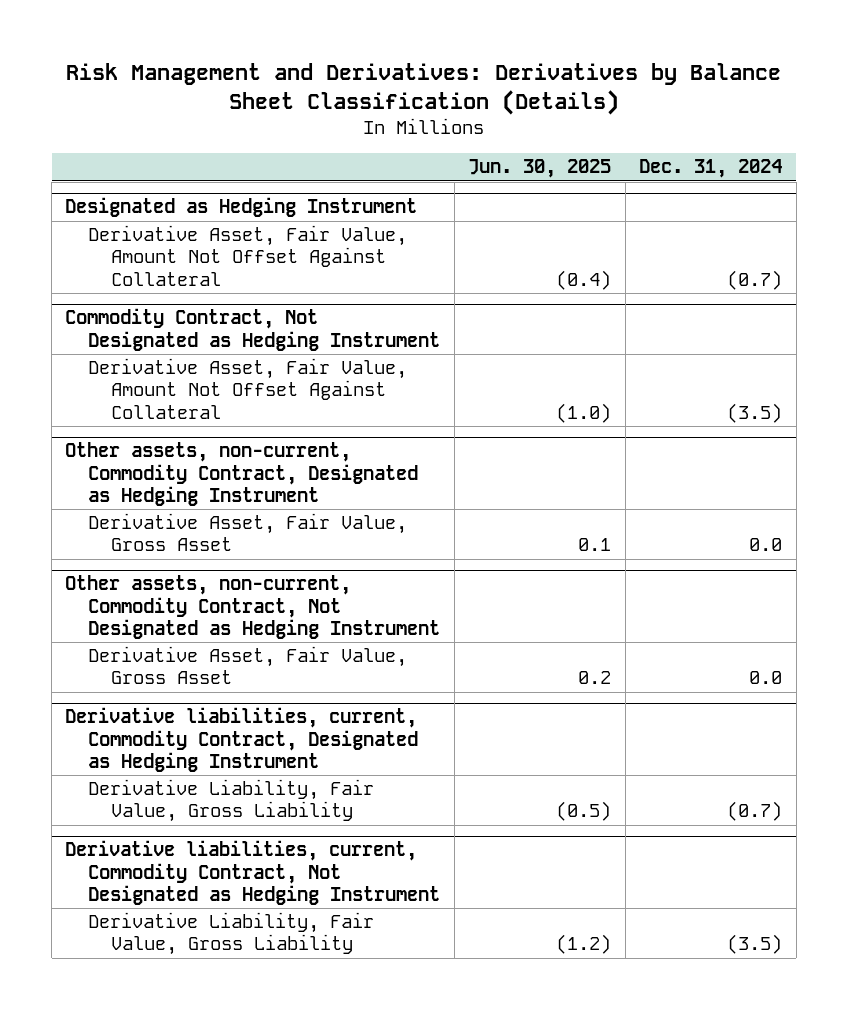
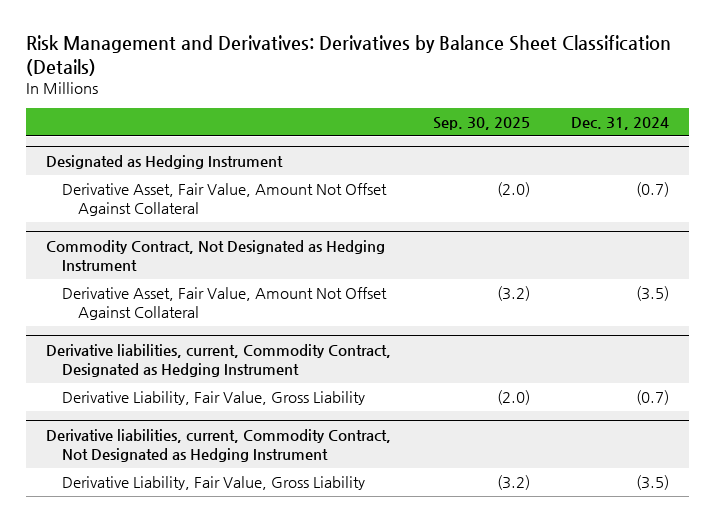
[468,159,612,179] Jun. 30, 2025 -> none
none -> [432,117,530,131] Sep. 30, 2025
[65,442,419,506] Other assets, non-current, Commodity Contract, Designated as Hedging Instrument -> none
[88,513,408,552] Derivative Asset, Fair Value, Gross Asset -> none
[65,575,441,639] Other assets, non-current, Commodity Contract, Not Designated as Hedging Instrument -> none
[88,646,408,685] Derivative Asset, Fair Value, Gross Asset -> none

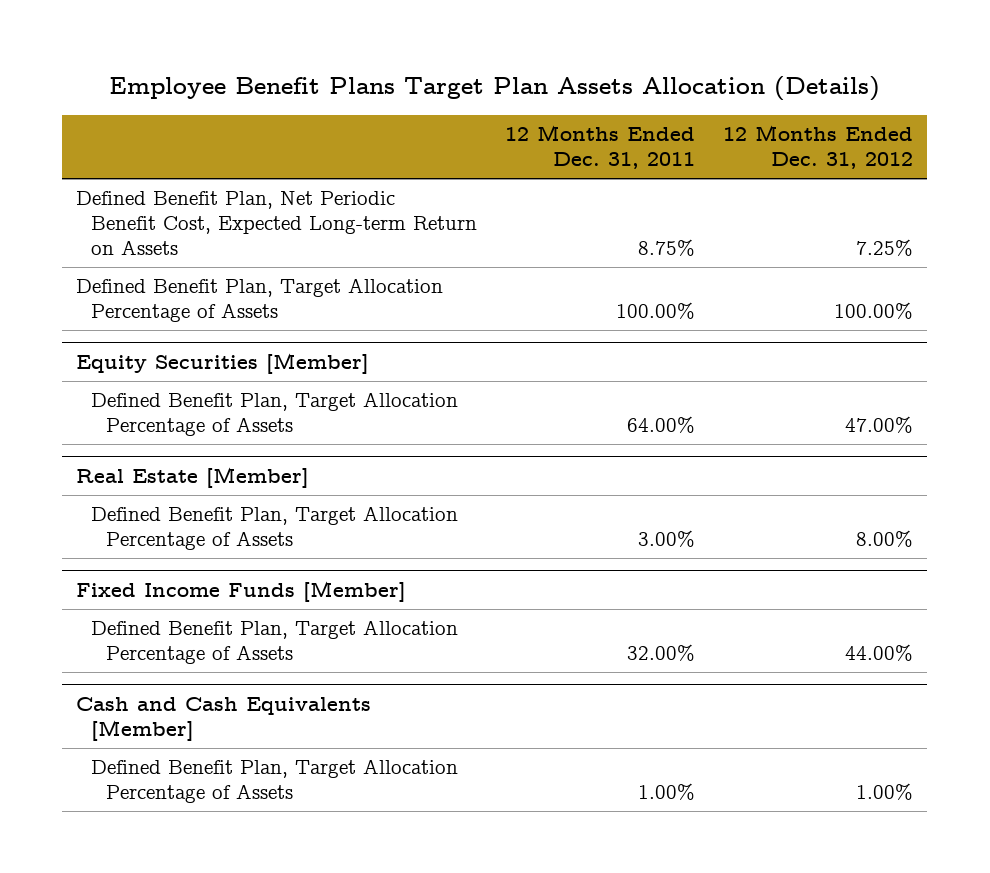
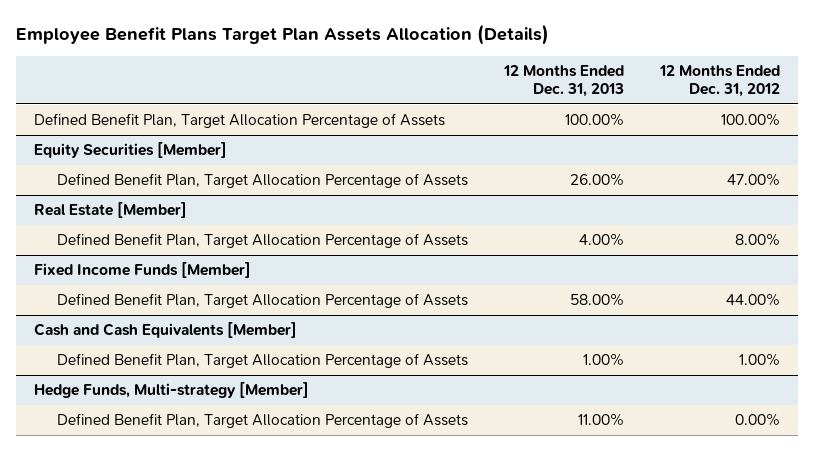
[505,125,696,170] 12 Months Ended Dec. 31, 2011 -> none
none -> [503,65,625,98] 12 Months Ended Dec. 31, 2013
[76,191,478,256] Defined Benefit Plan, Net Periodic Benefit Cost, Expected Long-term Return on Assets -> none
none -> [33,382,309,399] Hedge Funds, Multi-strategy [Member]
none -> [57,413,469,429] Defined Benefit Plan, Target Allocation Percentage of Assets

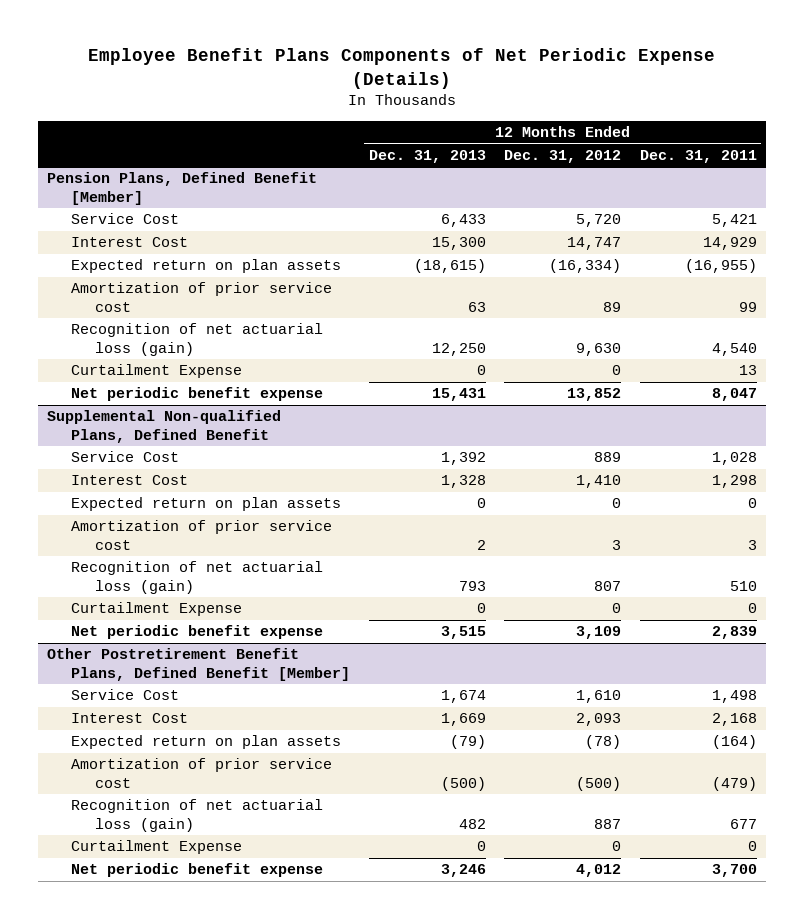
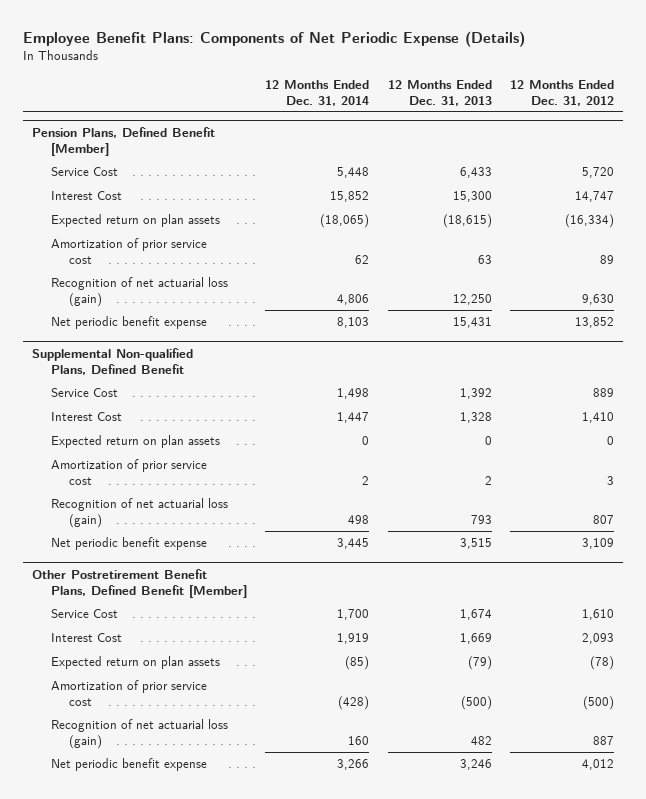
[87,48,715,89] Employee Benefit Plans Components of Net Periodic Expense (Details) -> [23,30,526,47] Employee Benefit Plans: Components of Net Periodic Expense (Details)
[639,149,757,163] Dec. 31, 2011 -> none
none -> [265,79,370,106] 12 Months Ended Dec. 31, 2014
[71,364,243,379] Curtailment Expense -> none
[71,602,243,617] Curtailment Expense -> none
[71,840,243,855] Curtailment Expense -> none

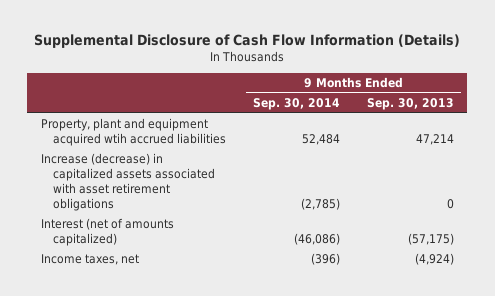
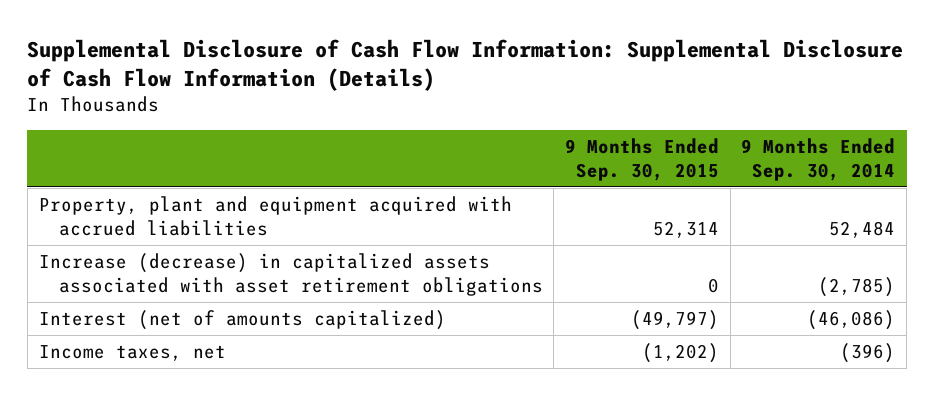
[34,34,461,49] Supplemental Disclosure of Cash Flow Information (Details) -> [27,38,904,91] Supplemental Disclosure of Cash Flow Information: Supplemental Disclosure of Cash Flow Information (Details)
[367,98,455,111] Sep. 30, 2013 -> none
none -> [564,137,719,181] 9 Months Ended Sep. 30, 2015
[40,118,227,147] Property, plant and equipment acquired wtih accrued liabilities -> [38,195,512,237] Property, plant and equipment acquired with accrued liabilities

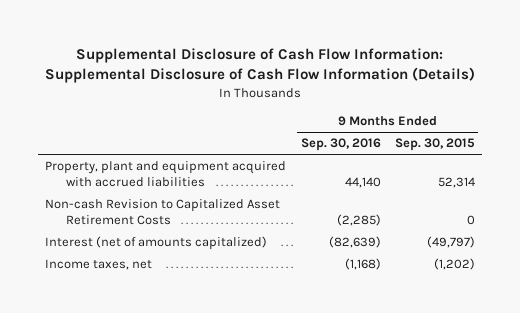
[741,137,896,181] 9 Months Ended Sep. 30, 2014 -> none
none -> [300,138,381,152] Sep. 30, 2016
[38,252,543,297] Increase (decrease) in capitalized assets associated with asset retirement obligations -> [45,199,281,226] Non-cash Revision to Capitalized Asset Retirement Costs

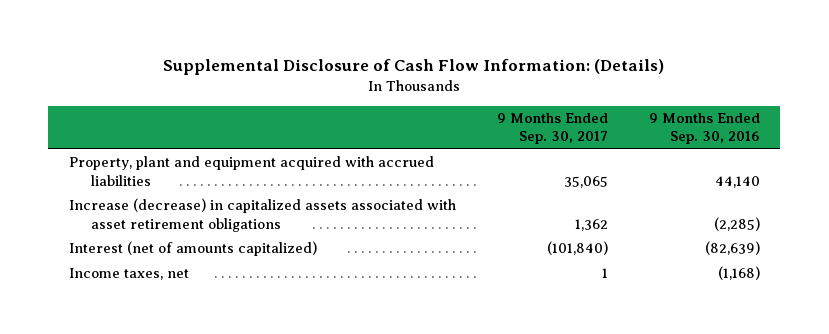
[45,47,476,84] Supplemental Disclosure of Cash Flow Information: Supplemental Disclosure of Cash Flow Information (Details) -> [163,59,665,76] Supplemental Disclosure of Cash Flow Information: (Details)
[394,138,475,152] Sep. 30, 2015 -> none
none -> [496,113,608,145] 9 Months Ended Sep. 30, 2017
[45,199,281,226] Non-cash Revision to Capitalized Asset Retirement Costs -> [68,198,456,232] Increase (decrease) in capitalized assets associated with asset retirement obligations

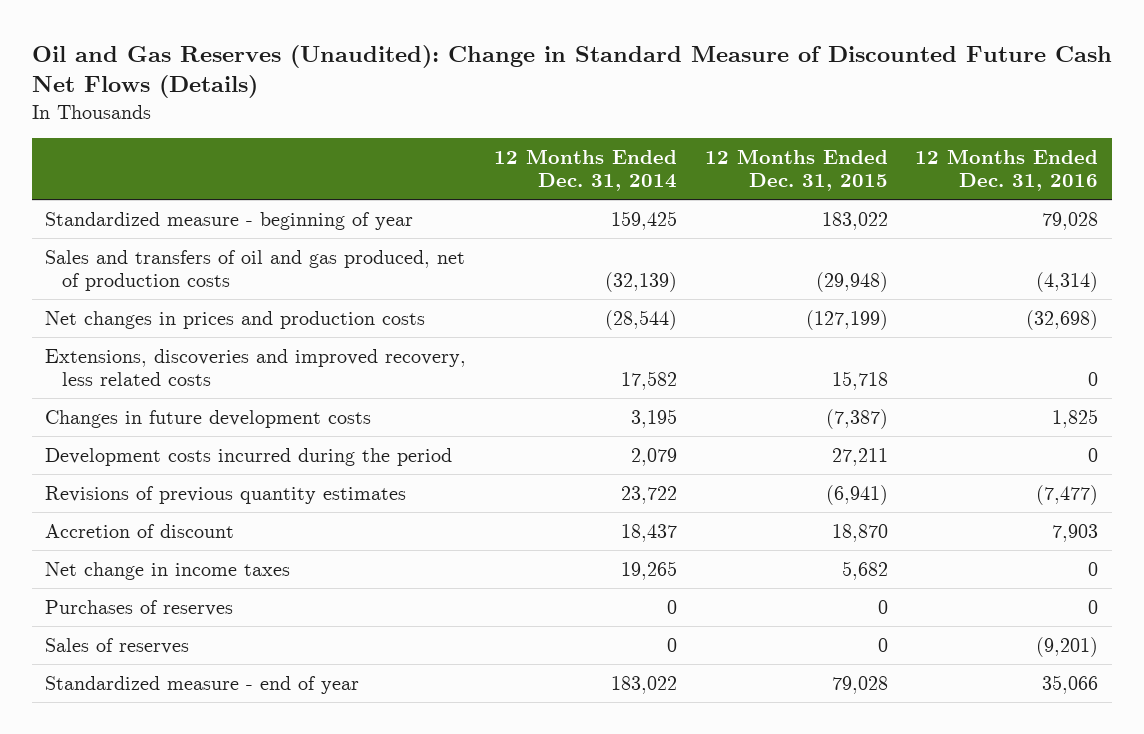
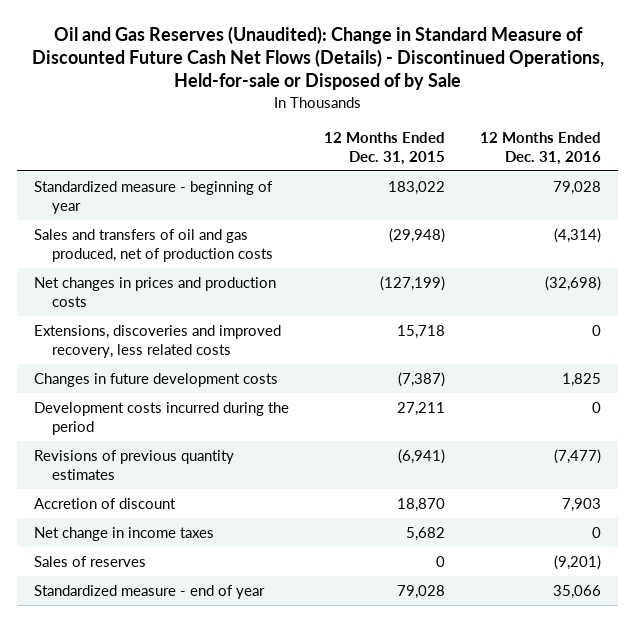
[31,44,1112,99] Oil and Gas Reserves (Unaudited): Change in Standard Measure of Discounted Future Cash Net Flows (Details) -> [31,25,604,91] Oil and Gas Reserves (Unaudited): Change in Standard Measure of Discounted Future Cash Net Flows (Details) - Discontinued Operations, Held-for-sale or Disposed of by Sale
[493,148,677,192] 12 Months Ended Dec. 31, 2014 -> none
[45,599,234,616] Purchases of reserves -> none

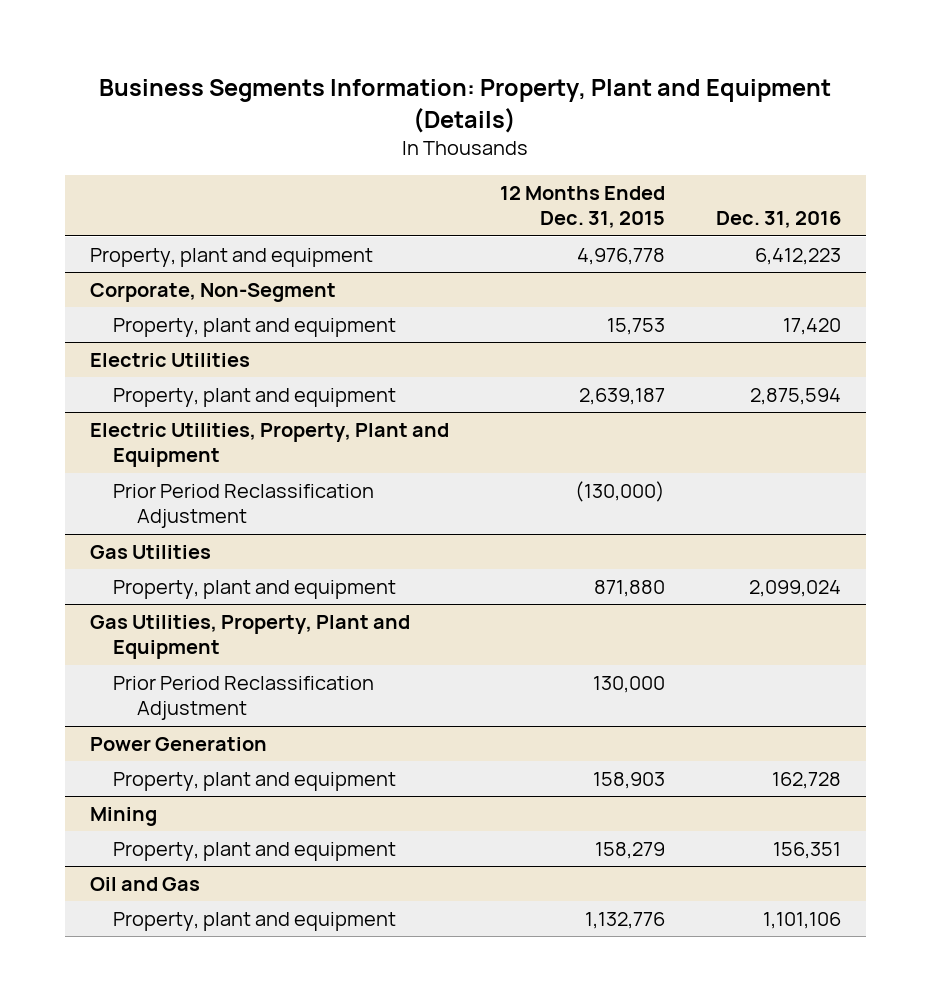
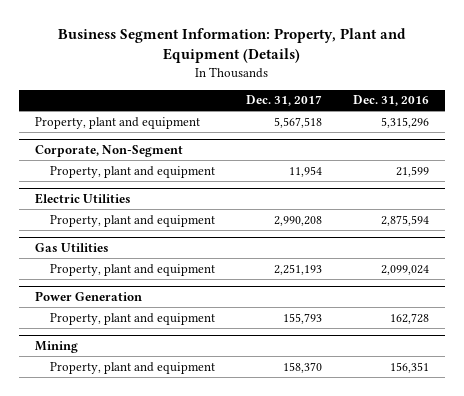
[99,79,832,133] Business Segments Information: Property, Plant and Equipment (Details) -> [58,28,407,64] Business Segment Information: Property, Plant and Equipment (Details)
[499,186,665,229] 12 Months Ended Dec. 31, 2015 -> none
none -> [245,95,322,107] Dec. 31, 2017
[754,248,841,266] 6,412,223 -> [381,116,430,128] 5,315,296
[782,318,841,336] 17,420 -> [396,165,430,177] 21,599
[90,423,450,468] Electric Utilities, Property, Plant and Equipment -> none
[113,484,375,529] Prior Period Reclassification Adjustment -> none
[90,615,411,660] Gas Utilities, Property, Plant and Equipment -> none
[113,676,375,721] Prior Period Reclassification Adjustment -> none
[90,877,201,892] Oil and Gas -> none
[113,912,397,932] Property, plant and equipment -> none

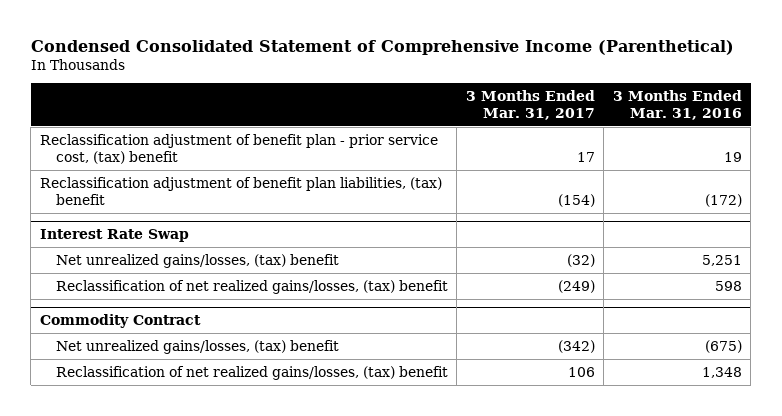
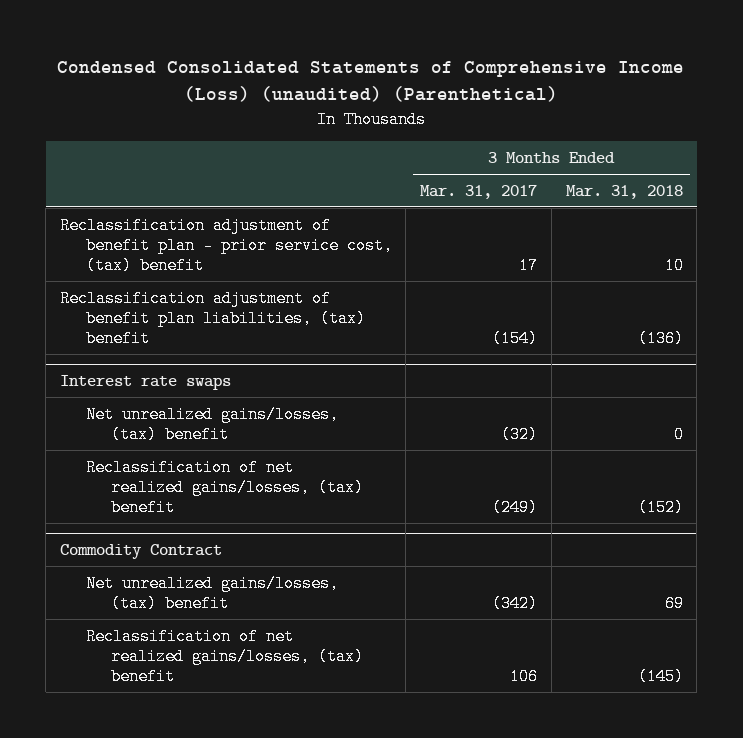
[30,39,734,55] Condensed Consolidated Statement of Comprehensive Income (Parenthetical) -> [57,60,685,103] Condensed Consolidated Statements of Comprehensive Income (Loss) (unaudited) (Parenthetical)
[612,90,742,121] 3 Months Ended Mar. 31, 2016 -> none
none -> [565,184,683,199] Mar. 31, 2018
[39,229,189,243] Interest Rate Swap -> [60,374,232,390] Interest rate swaps

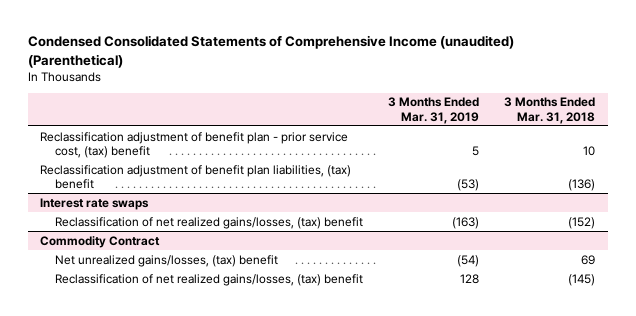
[57,60,685,103] Condensed Consolidated Statements of Comprehensive Income (Loss) (unaudited) (Parenthetical) -> [27,35,514,68] Condensed Consolidated Statements of Comprehensive Income (unaudited) (Parenthetical)
[420,184,538,199] Mar. 31, 2017 -> none
none -> [388,97,480,124] 3 Months Ended Mar. 31, 2019
[85,405,339,444] Net unrealized gains/losses, (tax) benefit -> none

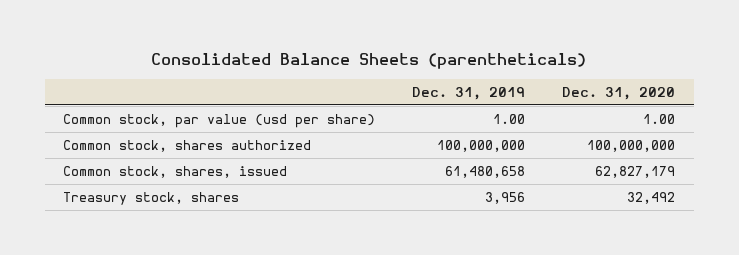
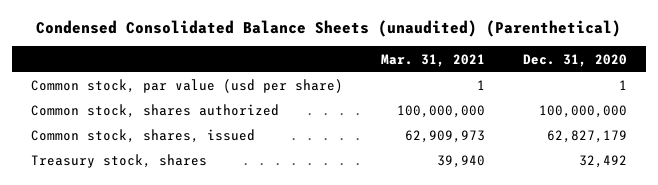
[151,53,587,70] Consolidated Balance Sheets (parentheticals) -> [36,19,622,37] Condensed Consolidated Balance Sheets (unaudited) (Parenthetical)
[412,86,526,100] Dec. 31, 2019 -> none
none -> [381,53,486,67] Mar. 31, 2021
[643,114,676,125] 1.00 -> [619,80,628,91] 1

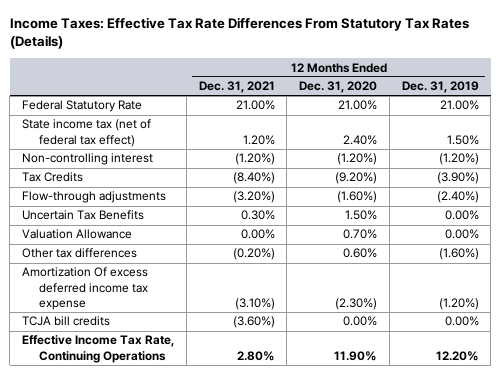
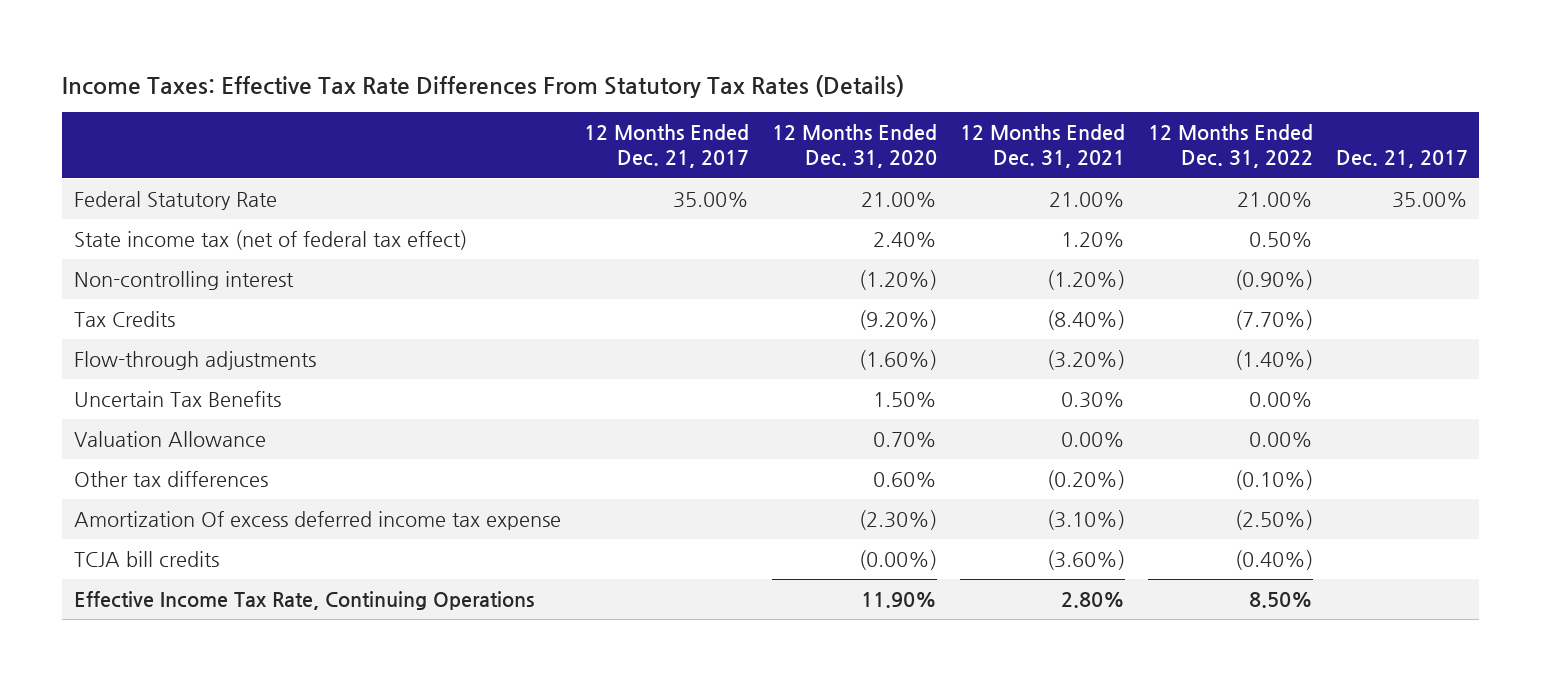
[401,81,479,94] Dec. 31, 2019 -> none
none -> [583,124,749,169] 12 Months Ended Dec. 21, 2017
none -> [1147,124,1313,169] 12 Months Ended Dec. 31, 2022
none -> [1335,150,1468,169] Dec. 21, 2017
[343,316,378,327] 0.00% -> [858,550,937,571] (0.00%)

